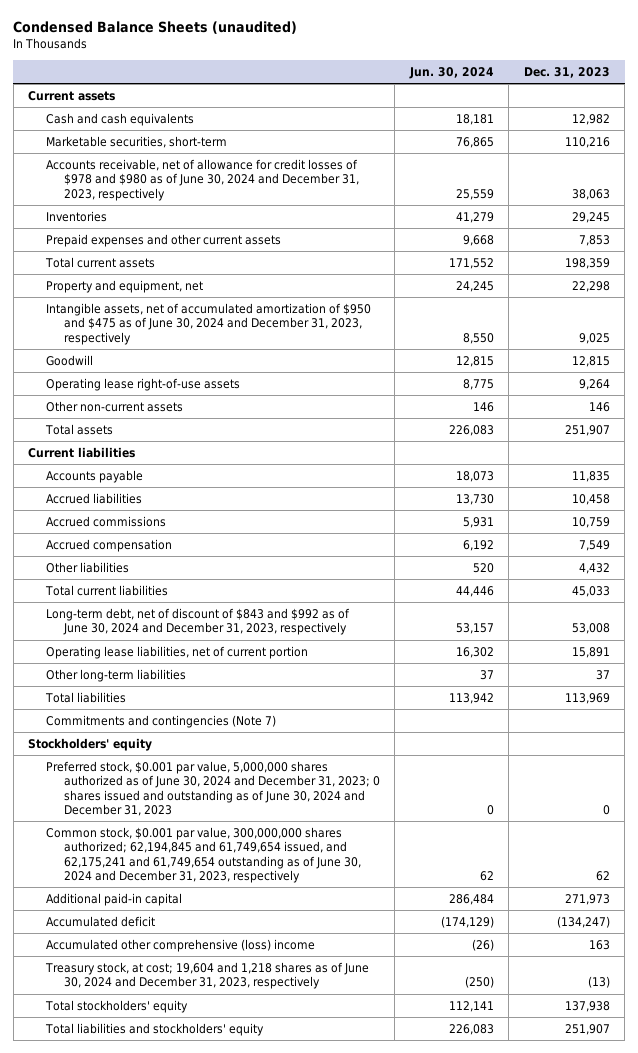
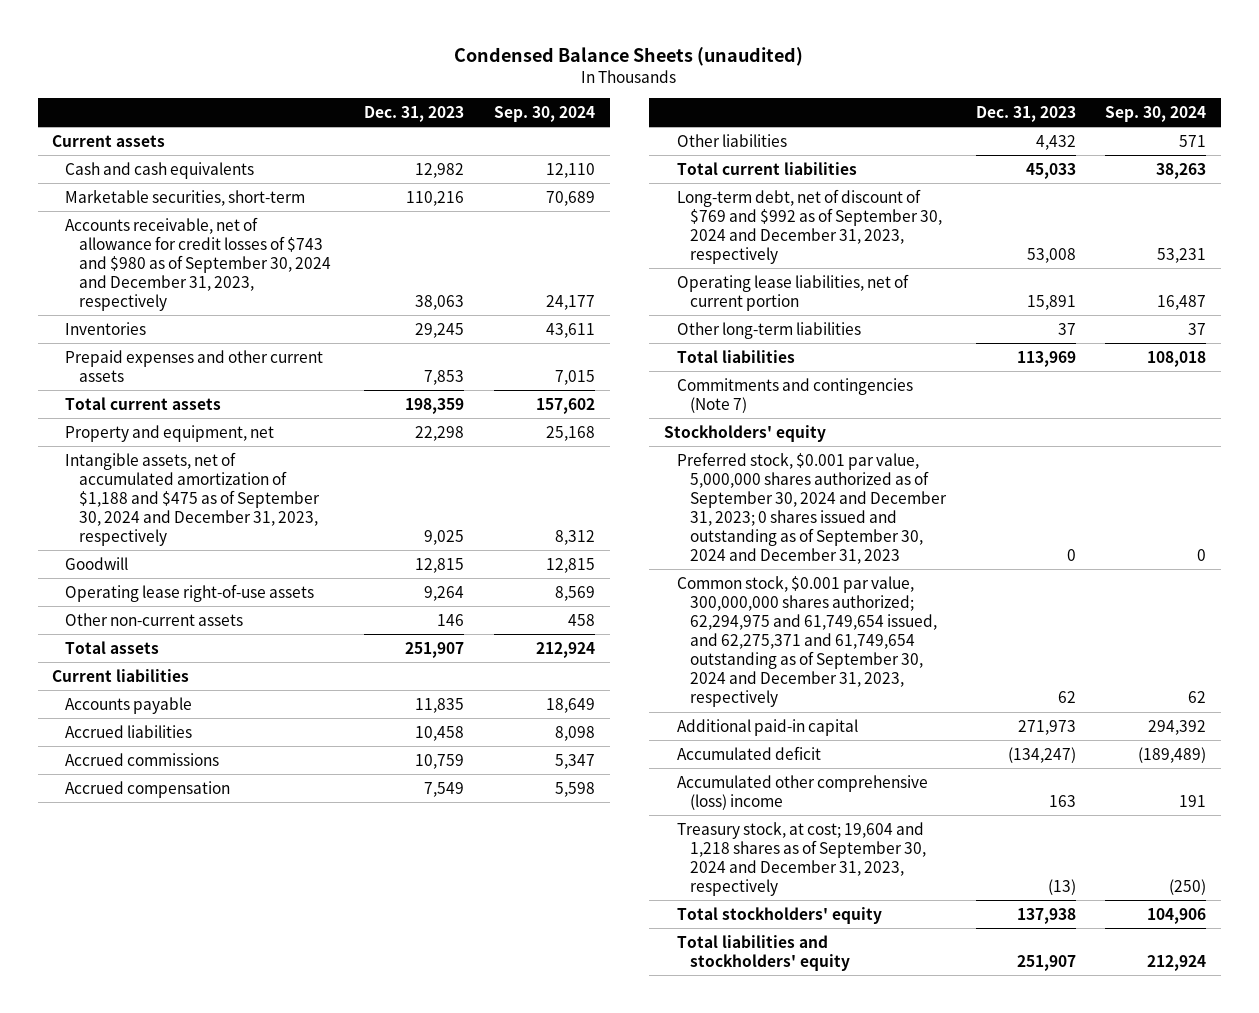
[408,66,494,79] Jun. 30, 2024 -> none
none -> [494,105,596,122] Sep. 30, 2024
[45,159,359,201] Accounts receivable, net of allowance for credit losses of $978 and $980 as of June 30, 2024 and December 31, 2023, respectively -> [65,216,331,311] Accounts receivable, net of allowance for credit losses of $743 and $980 as of September 30, 2024 and December 31, 2023, respectively
[45,303,371,345] Intangible assets, net of accumulated amortization of $950 and $475 as of June 30, 2024 and December 31, 2023, respectively -> [65,451,320,546] Intangible assets, net of accumulated amortization of $1,188 and $475 as of September 30, 2024 and December 31, 2023, respectively
[45,608,350,636] Long-term debt, net of discount of $843 and $992 as of June 30, 2024 and December 31, 2023, respectively -> [676,188,942,264] Long-term debt, net of discount of $769 and $992 as of September 30, 2024 and December 31, 2023, respectively
[45,761,380,816] Preferred stock, $0.001 par value, 5,000,000 shares authorized as of June 30, 2024 and December 31, 2023; 0 shares issued and outstanding as of June 30, 2024 and December 31, 2023 -> [676,451,947,565] Preferred stock, $0.001 par value, 5,000,000 shares authorized as of September 30, 2024 and December 31, 2023; 0 shares issued and outstanding as of September 30, 2024 and December 31, 2023
[45,827,361,883] Common stock, $0.001 par value, 300,000,000 shares authorized; 62,194,845 and 61,749,654 issued, and 62,175,241 and 61,749,654 outstanding as of June 30, 2024 and December 31, 2023, respectively -> [676,575,937,708] Common stock, $0.001 par value, 300,000,000 shares authorized; 62,294,975 and 61,749,654 issued, and 62,275,371 and 61,749,654 outstanding as of September 30, 2024 and December 31, 2023, respectively
[44,962,369,990] Treasury stock, at cost; 19,604 and 1,218 shares as of June 30, 2024 and December 31, 2023, respectively -> [676,821,926,896] Treasury stock, at cost; 19,604 and 1,218 shares as of September 30, 2024 and December 31, 2023, respectively

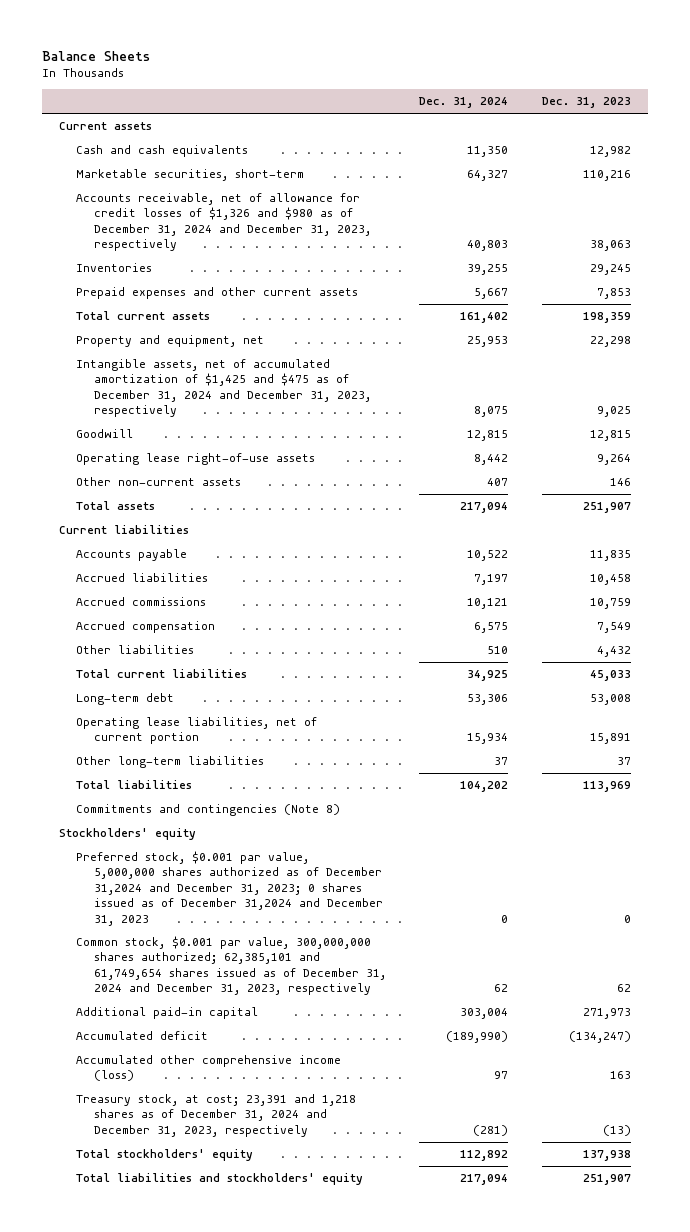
[454,46,804,66] Condensed Balance Sheets (unaudited) -> [41,50,150,61] Balance Sheets
[494,105,596,122] Sep. 30, 2024 -> none
none -> [419,97,509,109] Dec. 31, 2024
[65,216,331,311] Accounts receivable, net of allowance for credit losses of $743 and $980 as of September 30, 2024 and December 31, 2023, respectively -> [76,193,371,252] Accounts receivable, net of allowance for credit losses of $1,326 and $980 as of December 31, 2024 and December 31, 2023, respectively
[65,451,320,546] Intangible assets, net of accumulated amortization of $1,188 and $475 as of September 30, 2024 and December 31, 2023, respectively -> [76,359,371,418] Intangible assets, net of accumulated amortization of $1,425 and $475 as of December 31, 2024 and December 31, 2023, respectively
[676,188,942,264] Long-term debt, net of discount of $769 and $992 as of September 30, 2024 and December 31, 2023, respectively -> [76,693,175,706] Long-term debt
[676,377,913,413] Commitments and contingencies (Note 7) -> [76,804,341,817] Commitments and contingencies (Note 8)
[676,451,947,565] Preferred stock, $0.001 par value, 5,000,000 shares authorized as of September 30, 2024 and December 31, 2023; 0 shares issued and outstanding as of September 30, 2024 and December 31, 2023 -> [76,851,383,926] Preferred stock, $0.001 par value, 5,000,000 shares authorized as of December 31,2024 and December 31, 2023; 0 shares issued as of December 31,2024 and December 31, 2023
[676,575,937,708] Common stock, $0.001 par value, 300,000,000 shares authorized; 62,294,975 and 61,749,654 issued, and 62,275,371 and 61,749,654 outstanding as of September 30, 2024 and December 31, 2023, respectively -> [76,936,386,996] Common stock, $0.001 par value, 300,000,000 shares authorized; 62,385,101 and 61,749,654 shares issued as of December 31, 2024 and December 31, 2023, respectively
[676,774,928,810] Accumulated other comprehensive (loss) income -> [76,1055,342,1082] Accumulated other comprehensive income (loss)
[676,821,926,896] Treasury stock, at cost; 19,604 and 1,218 shares as of September 30, 2024 and December 31, 2023, respectively -> [76,1094,357,1137] Treasury stock, at cost; 23,391 and 1,218 shares as of December 31, 2024 and December 31, 2023, respectively

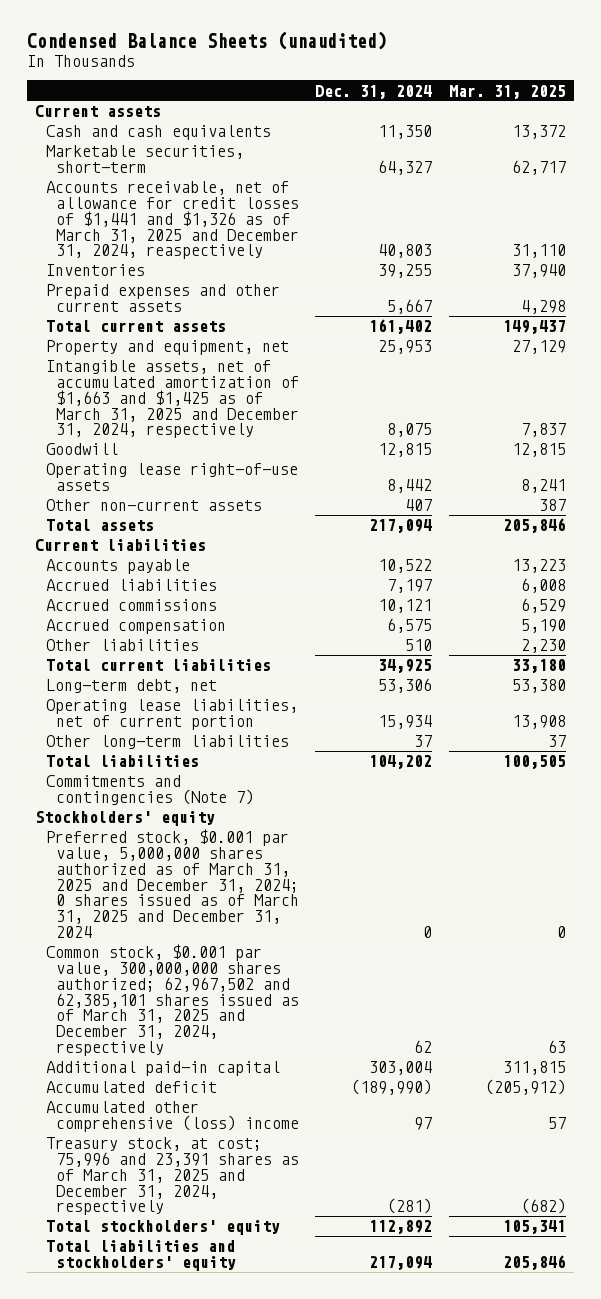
[41,50,150,61] Balance Sheets -> [27,31,388,51] Condensed Balance Sheets (unaudited)
[542,97,632,109] Dec. 31, 2023 -> none
none -> [449,84,567,99] Mar. 31, 2025
[76,193,371,252] Accounts receivable, net of allowance for credit losses of $1,326 and $980 as of December 31, 2024 and December 31, 2023, respectively -> [45,181,299,260] Accounts receivable, net of allowance for credit losses of $1,441 and $1,326 as of March 31, 2025 and December 31, 2024, reaspectively
[76,359,371,418] Intangible assets, net of accumulated amortization of $1,425 and $475 as of December 31, 2024 and December 31, 2023, respectively -> [45,360,299,439] Intangible assets, net of accumulated amortization of $1,663 and $1,425 as of March 31, 2025 and December 31, 2024, respectively
[76,693,175,706] Long-term debt -> [45,679,217,694] Long-term debt, net
[76,804,341,817] Commitments and contingencies (Note 8) -> [45,775,254,806] Commitments and contingencies (Note 7)
[76,851,383,926] Preferred stock, $0.001 par value, 5,000,000 shares authorized as of December 31,2024 and December 31, 2023; 0 shares issued as of December 31,2024 and December 31, 2023 -> [45,829,299,938] Preferred stock, $0.001 par value, 5,000,000 shares authorized as of March 31, 2025 and December 31, 2024; 0 shares issued as of March 31, 2025 and December 31, 2024
[76,936,386,996] Common stock, $0.001 par value, 300,000,000 shares authorized; 62,385,101 and 61,749,654 shares issued as of December 31, 2024 and December 31, 2023, respectively -> [45,944,299,1056] Common stock, $0.001 par value, 300,000,000 shares authorized; 62,967,502 and 62,385,101 shares issued as of March 31, 2025 and December 31, 2024, respectively
[76,1055,342,1082] Accumulated other comprehensive income (loss) -> [45,1101,299,1133] Accumulated other comprehensive (loss) income
[76,1094,357,1137] Treasury stock, at cost; 23,391 and 1,218 shares as of December 31, 2024 and December 31, 2023, respectively -> [45,1137,299,1216] Treasury stock, at cost; 75,996 and 23,391 shares as of March 31, 2025 and December 31, 2024, respectively

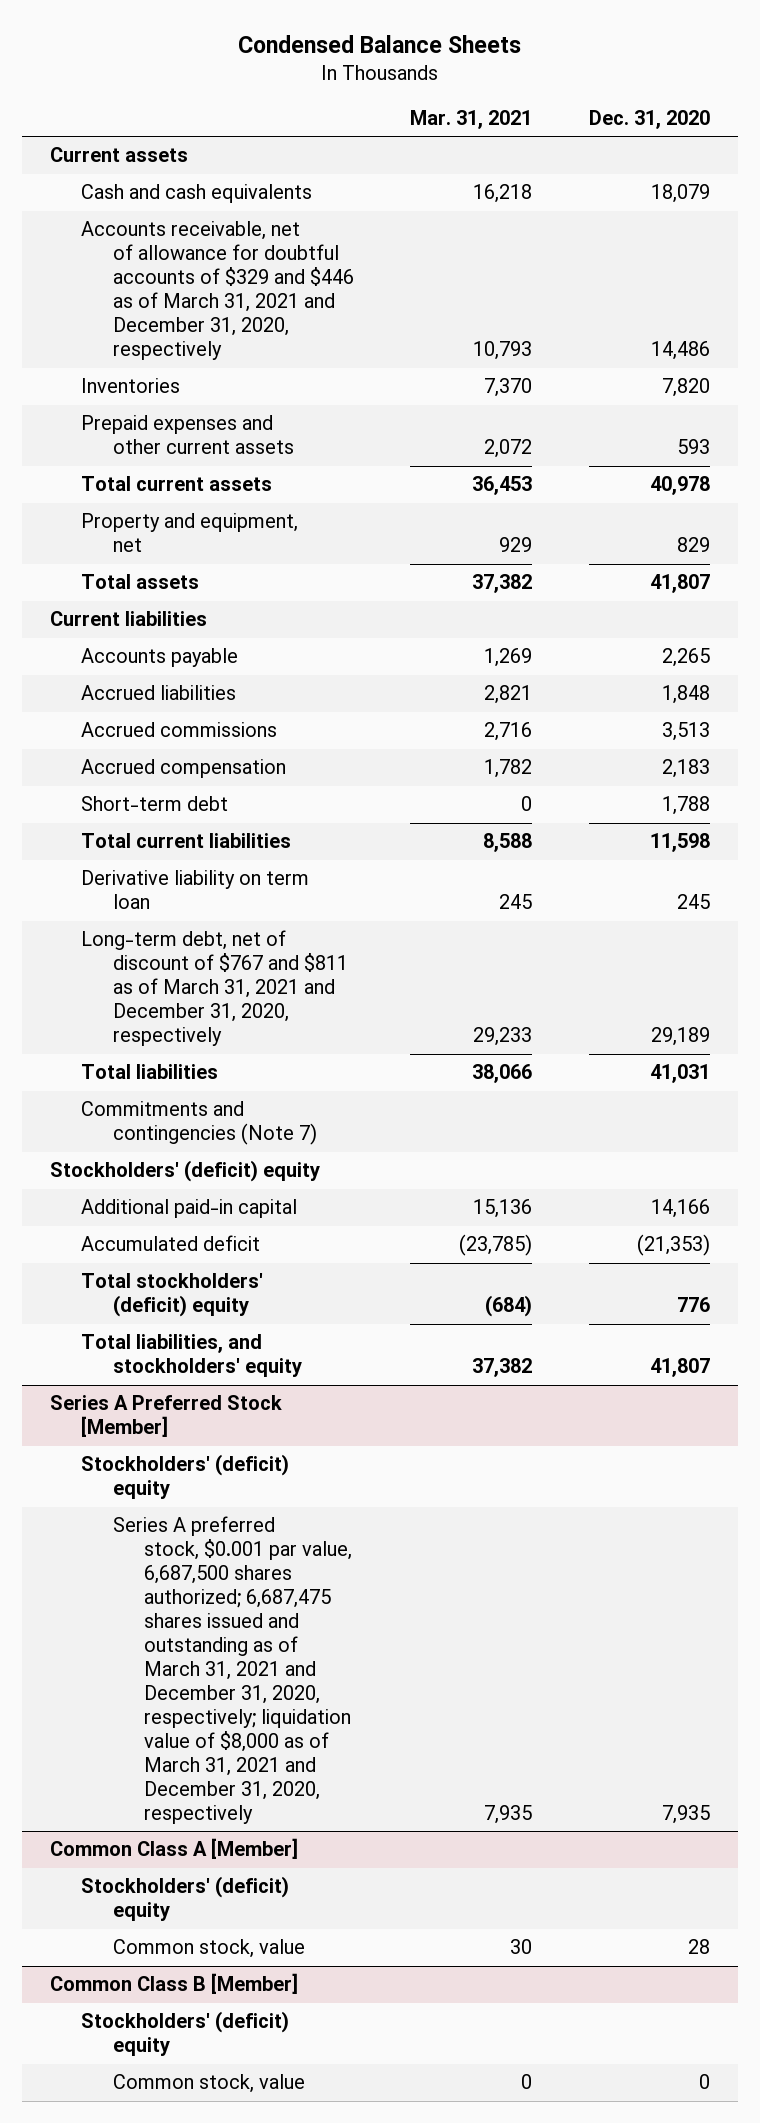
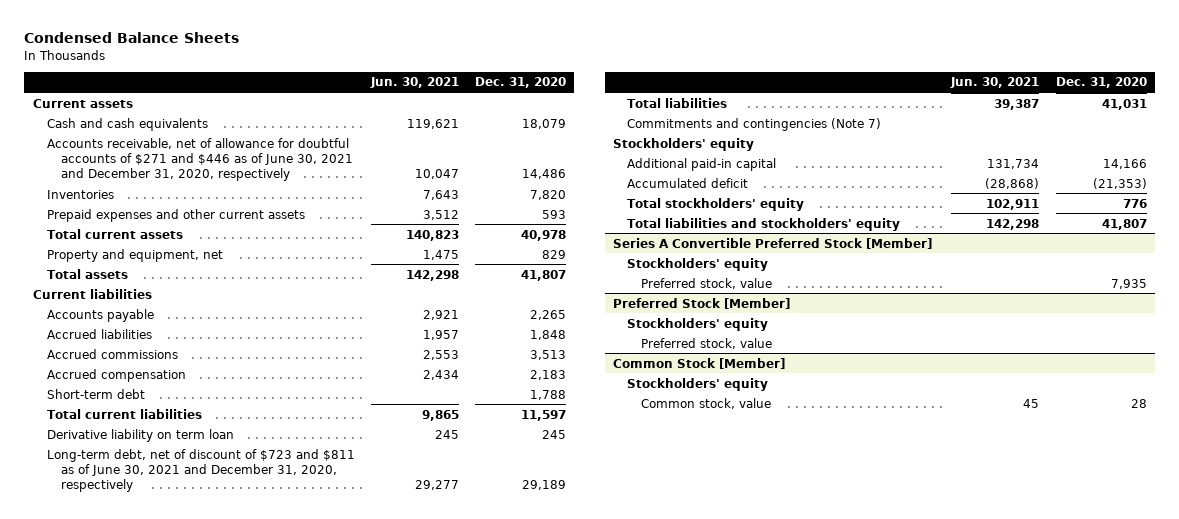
[410,109,533,129] Mar. 31, 2021 -> none
none -> [369,77,459,89] Jun. 30, 2021
[81,221,354,361] Accounts receivable, net of allowance for doubtful accounts of $329 and $446 as of March 31, 2021 and December 31, 2020, respectively -> [46,137,353,182] Accounts receivable, net of allowance for doubtful accounts of $271 and $446 as of June 30, 2021 and December 31, 2020, respectively
[649,833,710,853] 11,598 -> [521,409,567,421] 11,597
[81,930,348,1047] Long-term debt, net of discount of $767 and $811 as of March 31, 2021 and December 31, 2020, respectively -> [46,448,355,493] Long-term debt, net of discount of $723 and $811 as of June 30, 2021 and December 31, 2020, respectively
[50,1160,321,1183] Stockholders' (deficit) equity -> [613,137,755,151] Stockholders' equity
[50,1838,299,1860] Common Class A [Member] -> none
[81,1273,264,1318] Total stockholders' (deficit) equity -> [626,197,804,211] Total stockholders' equity
[81,1334,302,1378] Total liabilities, and stockholders' equity -> [626,217,900,231] Total liabilities and stockholders' equity
[50,1395,283,1438] Series A Preferred Stock [Member] -> [613,237,933,249] Series A Convertible Preferred Stock [Member]
[81,1454,290,1500] Stockholders' (deficit) equity -> [626,257,768,271] Stockholders' equity
[112,1516,352,1825] Series A preferred stock, $0.001 par value, 6,687,500 shares authorized; 6,687,475 shares issued and outstanding as of March 31, 2021 and December 31, 2020, respectively; liquidation value of $8,000 as of March 31, 2021 and December 31, 2020, respectively -> [640,277,772,289] Preferred stock, value
none -> [613,297,791,309] Preferred Stock [Member]
[81,1876,290,1922] Stockholders' (deficit) equity -> [626,317,768,331] Stockholders' equity
none -> [640,337,772,349] Preferred stock, value
none -> [613,357,786,369] Common Stock [Member]
none -> [626,377,768,391] Stockholders' equity
[50,1973,299,1995] Common Class B [Member] -> none
[81,2011,290,2057] Stockholders' (deficit) equity -> none
[112,2074,305,2094] Common stock, value -> none

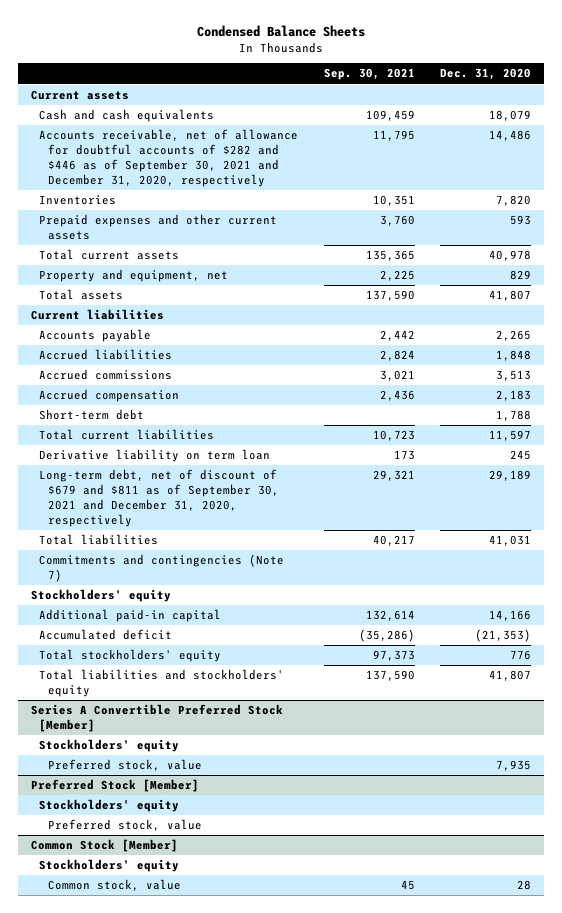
[369,77,459,89] Jun. 30, 2021 -> none
none -> [323,68,415,81] Sep. 30, 2021
[46,137,353,182] Accounts receivable, net of allowance for doubtful accounts of $271 and $446 as of June 30, 2021 and December 31, 2020, respectively -> [39,129,299,187] Accounts receivable, net of allowance for doubtful accounts of $282 and $446 as of September 30, 2021 and December 31, 2020, respectively
[46,448,355,493] Long-term debt, net of discount of $723 and $811 as of June 30, 2021 and December 31, 2020, respectively -> [39,469,280,527] Long-term debt, net of discount of $679 and $811 as of September 30, 2021 and December 31, 2020, respectively

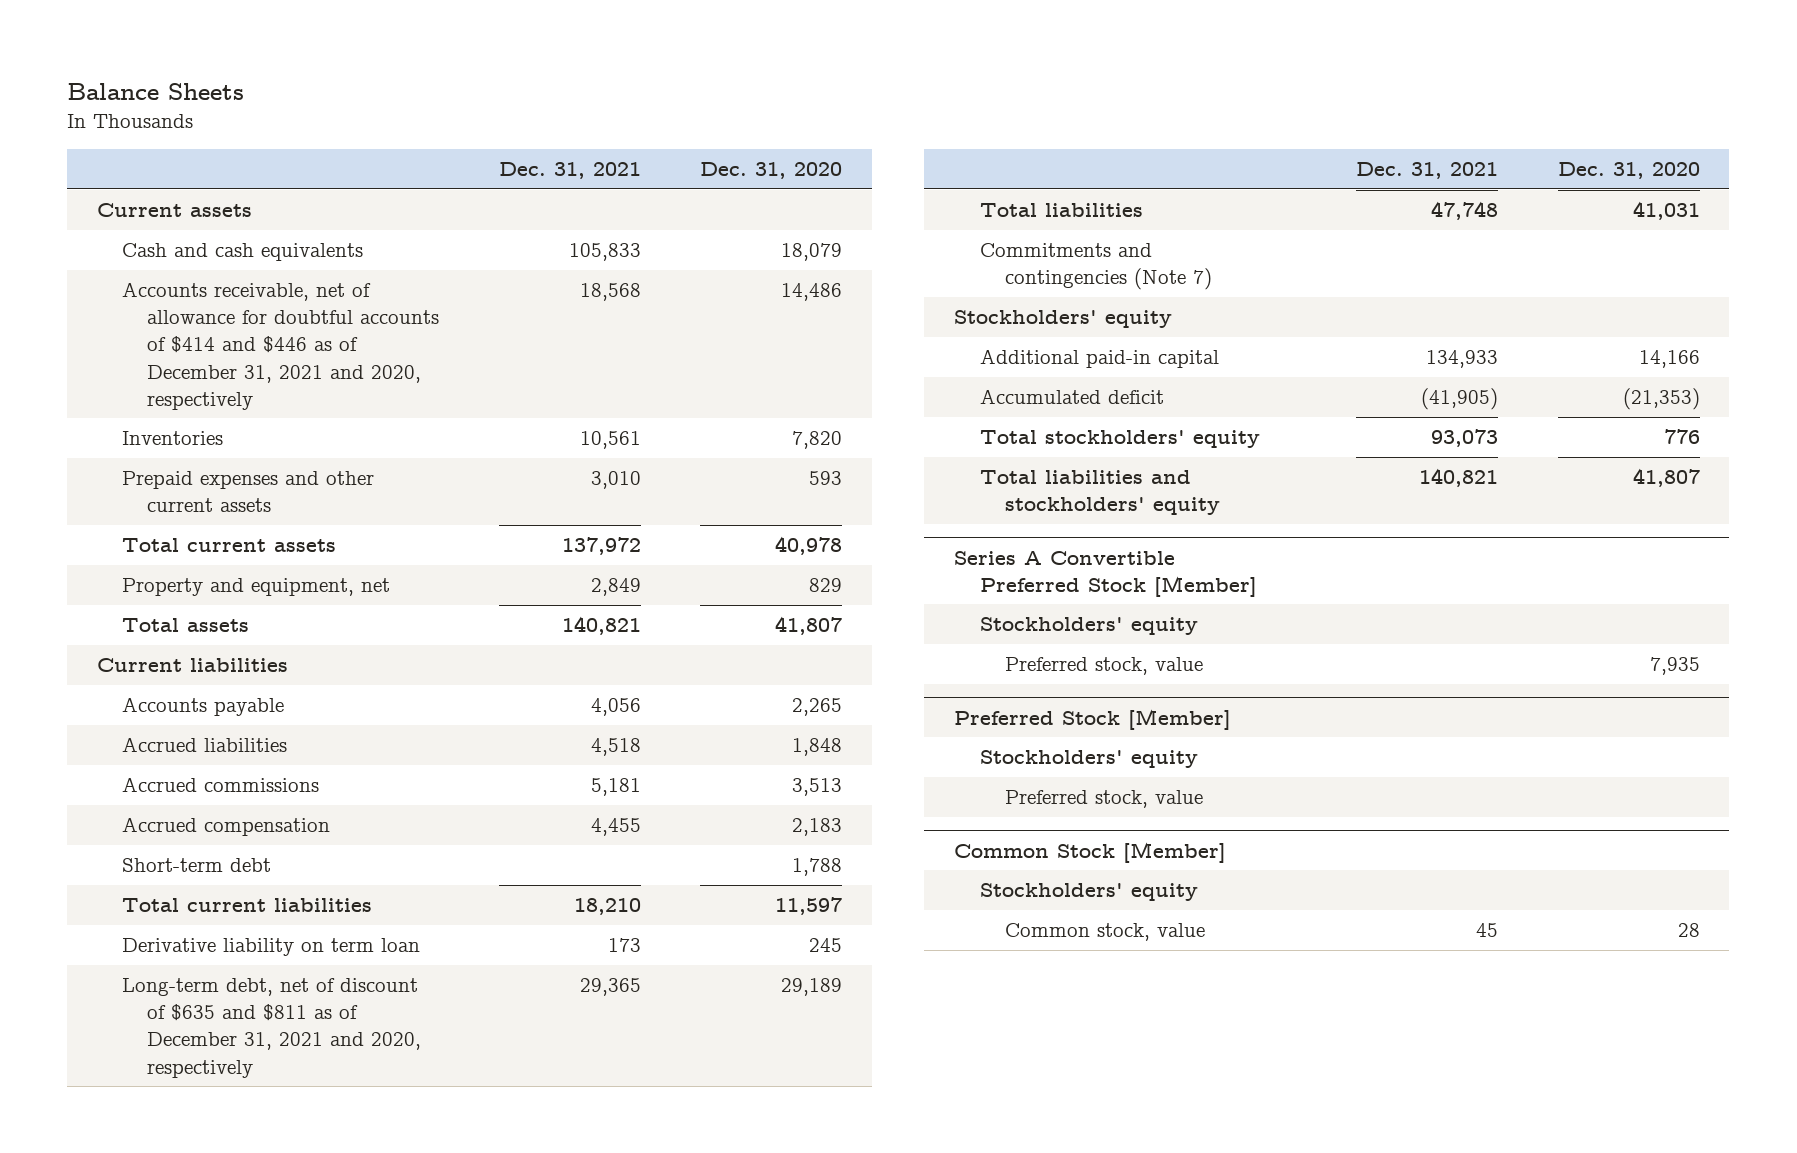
[196,25,365,38] Condensed Balance Sheets -> [67,82,245,100] Balance Sheets
[323,68,415,81] Sep. 30, 2021 -> none
none -> [498,161,641,179] Dec. 31, 2021
[39,129,299,187] Accounts receivable, net of allowance for doubtful accounts of $282 and $446 as of September 30, 2021 and December 31, 2020, respectively -> [122,282,440,410] Accounts receivable, net of allowance for doubtful accounts of $414 and $446 as of December 31, 2021 and 2020, respectively
[39,469,280,527] Long-term debt, net of discount of $679 and $811 as of September 30, 2021 and December 31, 2020, respectively -> [122,978,422,1078] Long-term debt, net of discount of $635 and $811 as of December 31, 2021 and 2020, respectively

